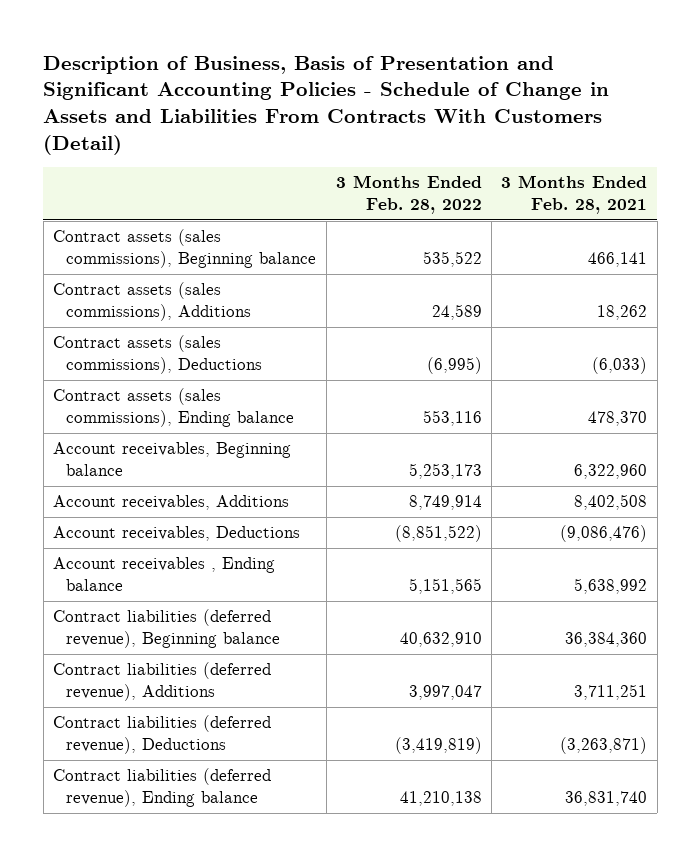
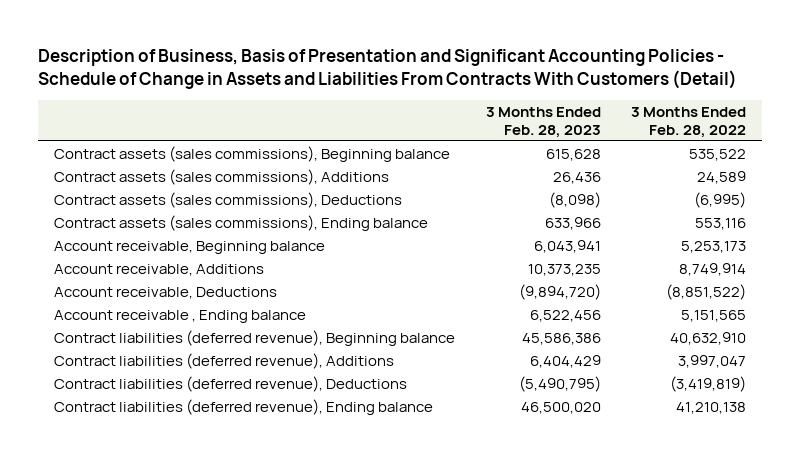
[501,174,648,214] 3 Months Ended Feb. 28, 2021 -> none
none -> [485,106,601,138] 3 Months Ended Feb. 28, 2023
[53,442,292,477] Account receivables, Beginning balance -> [53,240,325,254] Account receivable, Beginning balance
[53,495,290,511] Account receivables, Additions -> [53,263,264,276] Account receivable, Additions
[53,526,301,542] Account receivables, Deductions -> [53,286,277,299] Account receivable, Deductions
[53,557,276,592] Account receivables , Ending balance -> [53,309,306,323] Account receivable , Ending balance

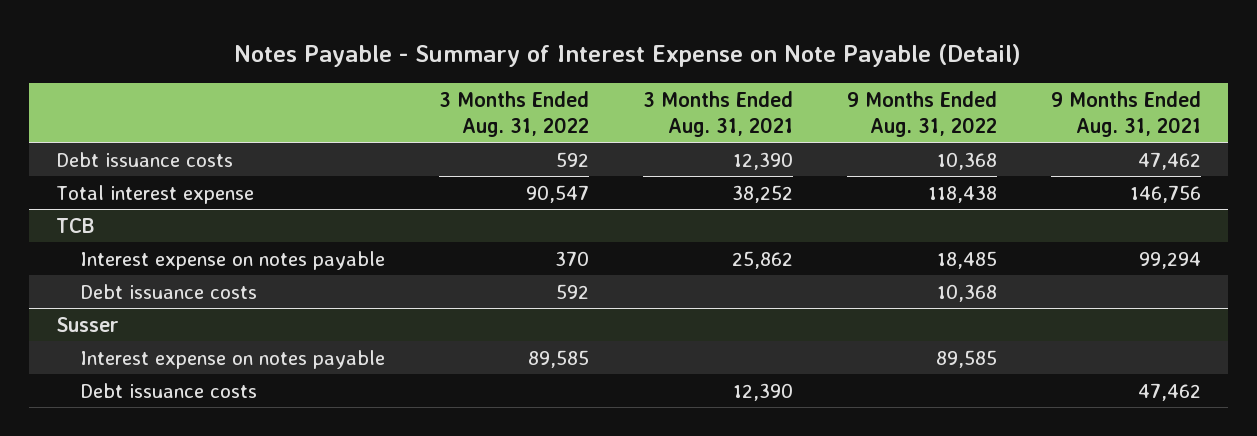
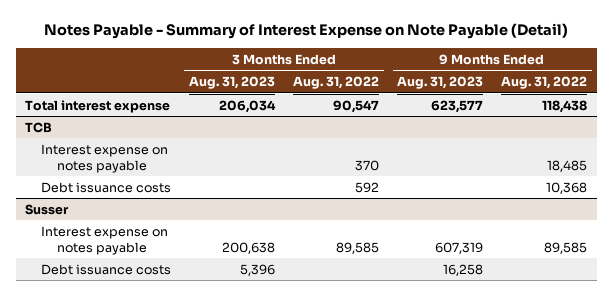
[642,91,793,137] 3 Months Ended Aug. 31, 2021 -> none
[1050,91,1201,137] 9 Months Ended Aug. 31, 2021 -> none
none -> [189,76,276,90] Aug. 31, 2023
none -> [397,76,484,90] Aug. 31, 2023
[56,151,234,167] Debt issuance costs -> none

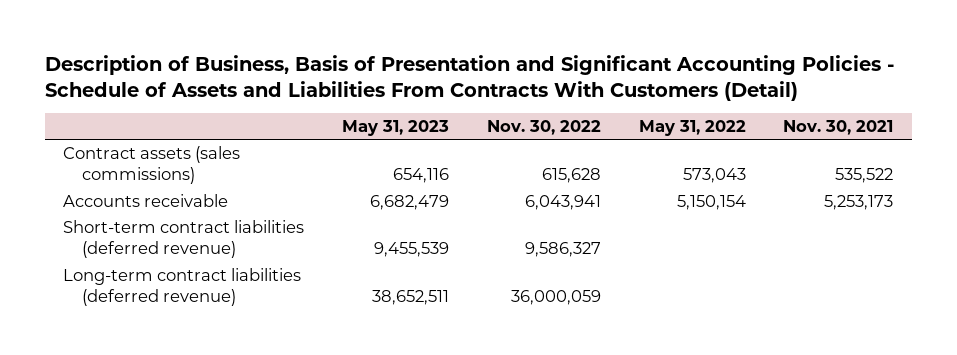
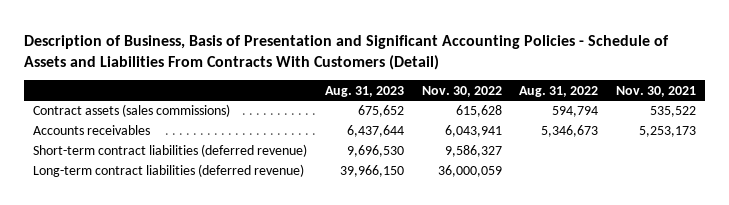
[342,120,450,137] May 31, 2023 -> none
[638,120,746,137] May 31, 2022 -> none
none -> [324,85,404,97] Aug. 31, 2023
none -> [519,85,599,97] Aug. 31, 2022
[63,193,229,207] Accounts receivable -> [33,125,151,136] Accounts receivables

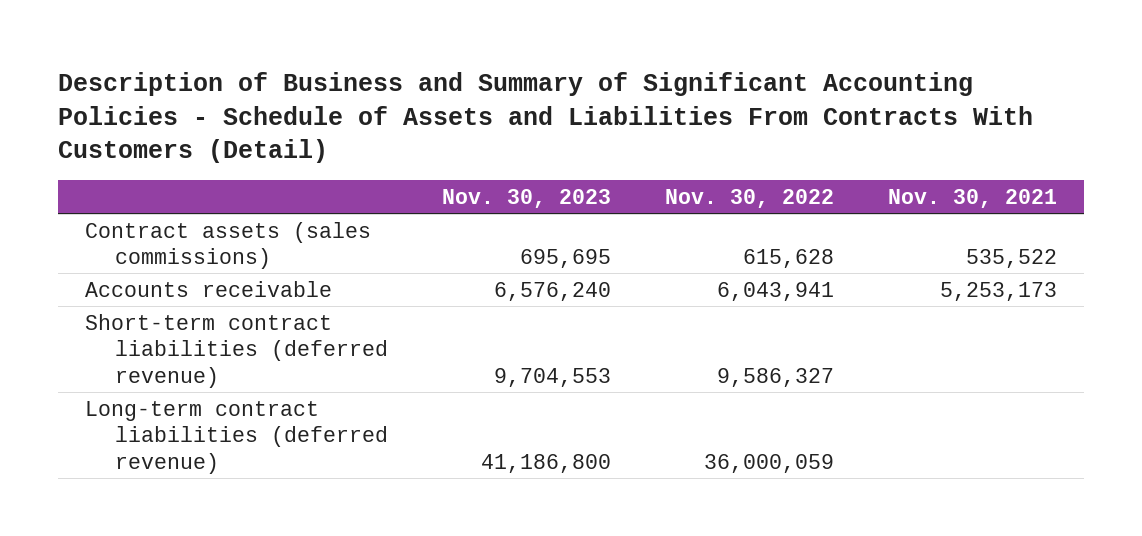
[24,34,670,70] Description of Business, Basis of Presentation and Significant Accounting Policies - Schedule of Assets and Liabilities From Contracts With Customers (Detail) -> [57,72,1033,164] Description of Business and Summary of Significant Accounting Policies - Schedule of Assets and Liabilities From Contracts With Customers (Detail)
[324,85,404,97] Aug. 31, 2023 -> none
[519,85,599,97] Aug. 31, 2022 -> none
none -> [442,188,612,208] Nov. 30, 2023
[33,125,151,136] Accounts receivables -> [84,280,332,297] Accounts receivable

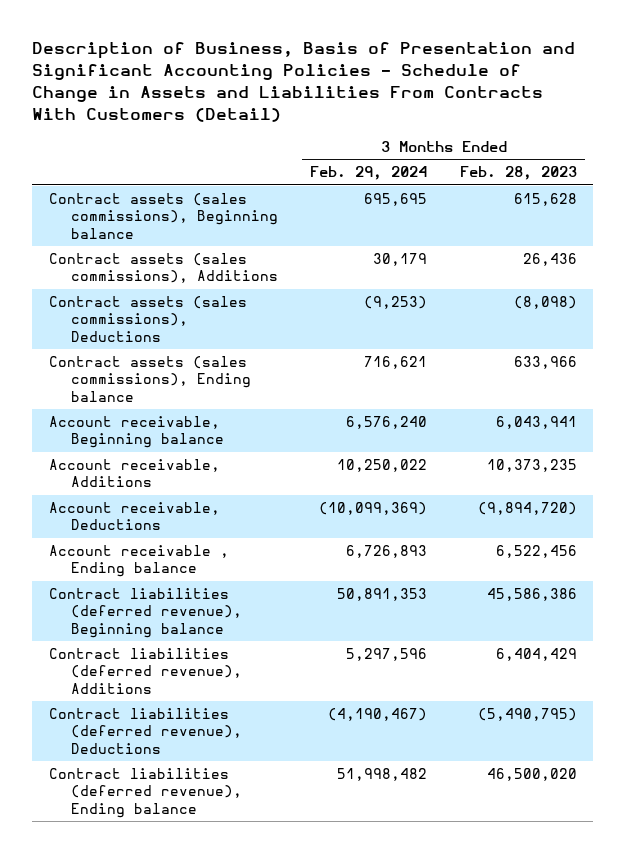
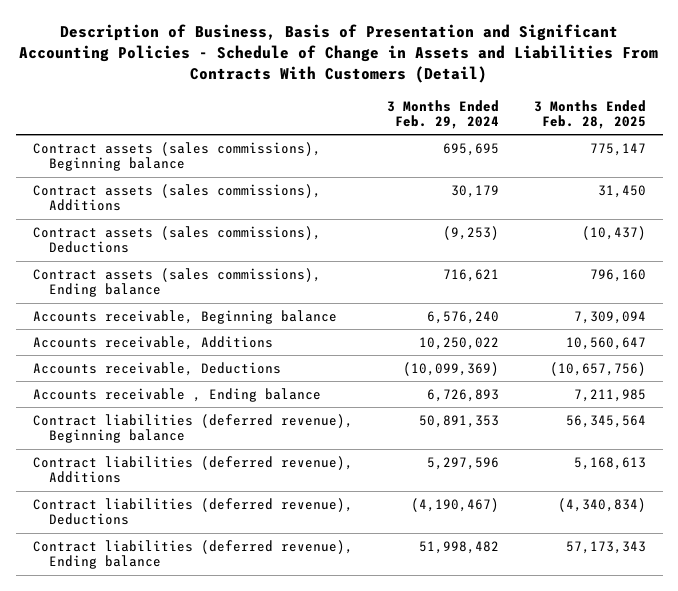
[459,166,577,181] Feb. 28, 2023 -> none
none -> [533,99,646,130] 3 Months Ended Feb. 28, 2025
[48,415,225,449] Account receivable, Beginning balance -> [32,309,337,324] Accounts receivable, Beginning balance
[48,458,220,488] Account receivable, Additions -> [32,335,273,350] Accounts receivable, Additions
[48,501,220,531] Account receivable, Deductions -> [32,361,281,376] Accounts receivable, Deductions
[48,544,229,578] Account receivable , Ending balance -> [32,387,321,402] Accounts receivable , Ending balance

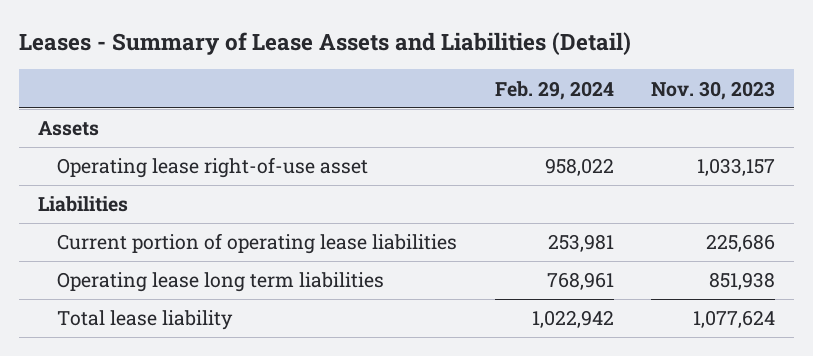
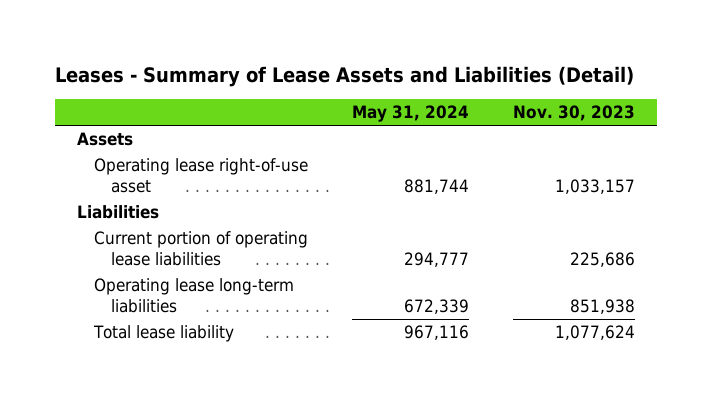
[494,80,614,100] Feb. 29, 2024 -> none
none -> [352,105,470,123] May 31, 2024
[56,272,384,293] Operating lease long term liabilities -> [94,278,295,314] Operating lease long-term liabilities

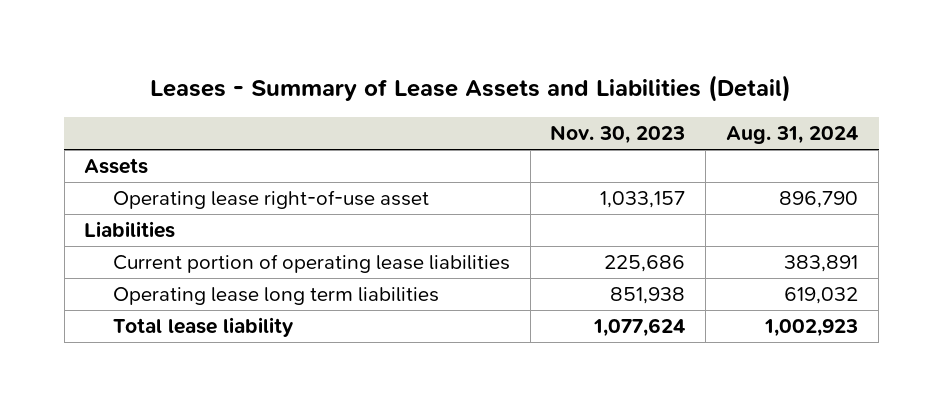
[352,105,470,123] May 31, 2024 -> none
none -> [726,126,859,145] Aug. 31, 2024
[94,278,295,314] Operating lease long-term liabilities -> [112,287,439,306] Operating lease long term liabilities

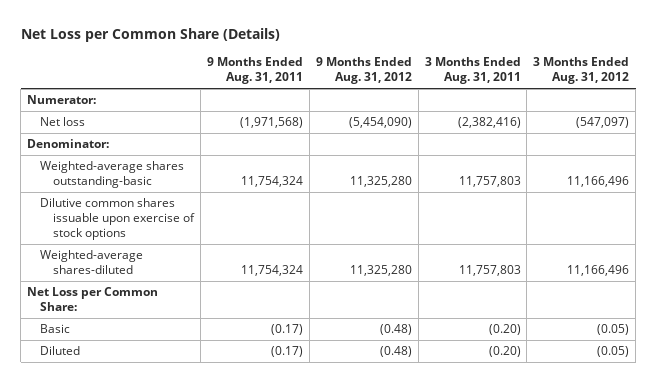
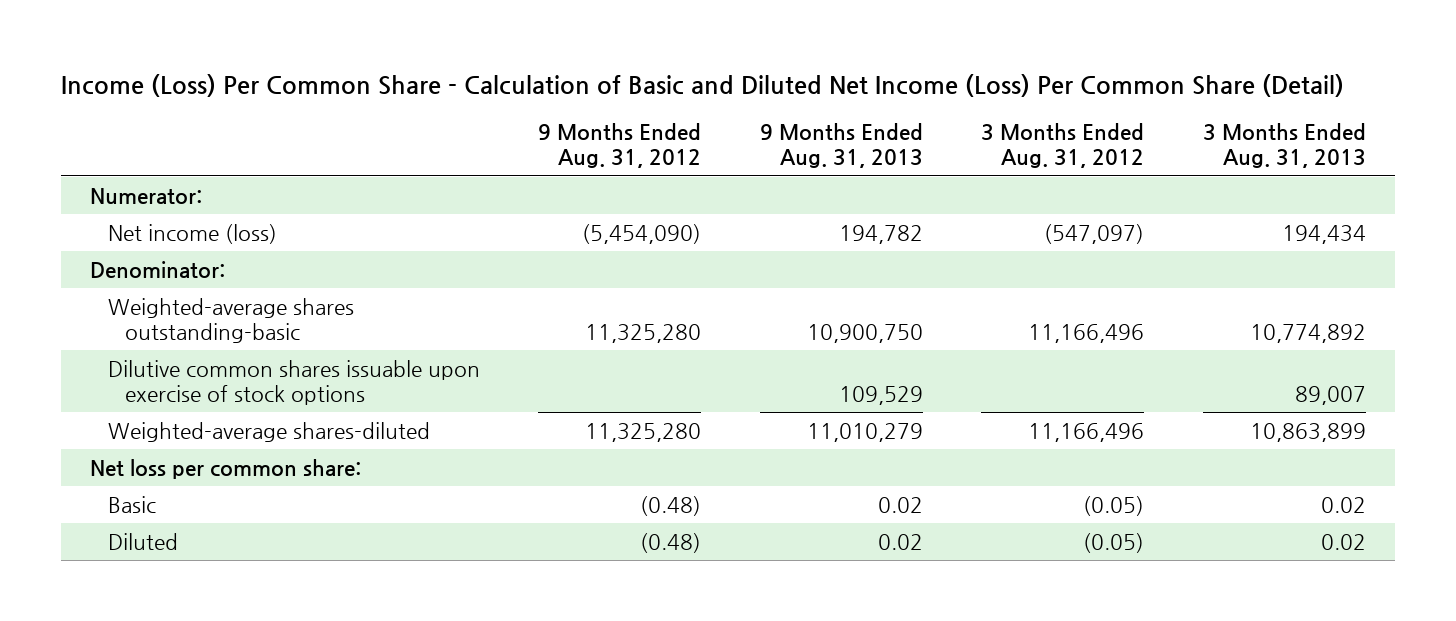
[20,28,280,43] Net Loss per Common Share (Details) -> [61,73,1345,97] Income (Loss) Per Common Share - Calculation of Basic and Diluted Net Income (Loss) Per Common Share (Detail)
[206,57,303,85] 9 Months Ended Aug. 31, 2011 -> none
[424,57,521,85] 3 Months Ended Aug. 31, 2011 -> none
none -> [759,123,923,169] 9 Months Ended Aug. 31, 2013
none -> [1202,123,1366,169] 3 Months Ended Aug. 31, 2013
[40,117,86,127] Net loss -> [107,223,277,244] Net income (loss)
[26,287,158,312] Net Loss per Common Share: -> [90,458,362,479] Net loss per common share:

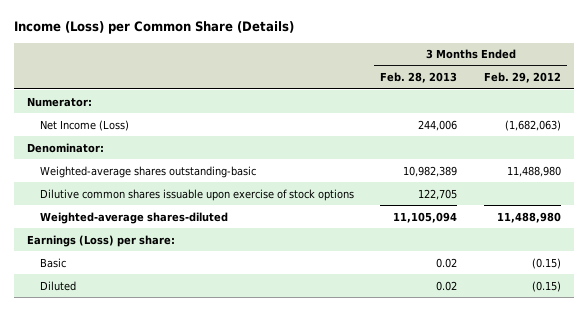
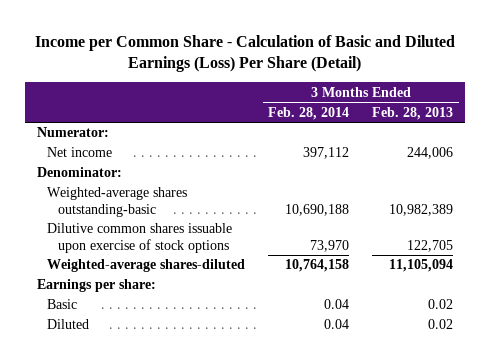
[14,21,295,35] Income (Loss) per Common Share (Details) -> [34,34,455,73] Income per Common Share - Calculation of Basic and Diluted Earnings (Loss) Per Share (Detail)
[483,72,561,84] Feb. 29, 2012 -> none
none -> [268,106,350,120] Feb. 28, 2014
[39,119,129,131] Net Income (Loss) -> [47,147,113,158] Net income
[27,234,176,247] Earnings (Loss) per share: -> [36,279,156,293] Earnings per share:

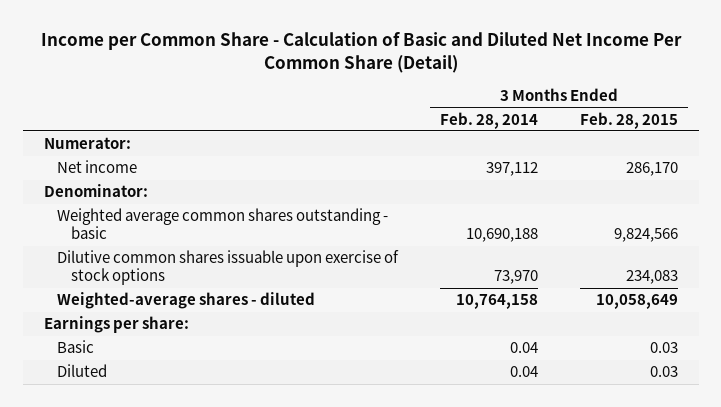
[34,34,455,73] Income per Common Share - Calculation of Basic and Diluted Earnings (Loss) Per Share (Detail) -> [40,31,682,73] Income per Common Share - Calculation of Basic and Diluted Net Income Per Common Share (Detail)
[372,106,454,120] Feb. 28, 2013 -> none
none -> [579,111,678,129] Feb. 28, 2015
[47,187,188,217] Weighted-average shares outstanding-basic -> [57,208,389,240] Weighted average common shares outstanding - basic
[47,259,246,273] Weighted-average shares-diluted -> [57,292,316,310] Weighted-average shares - diluted

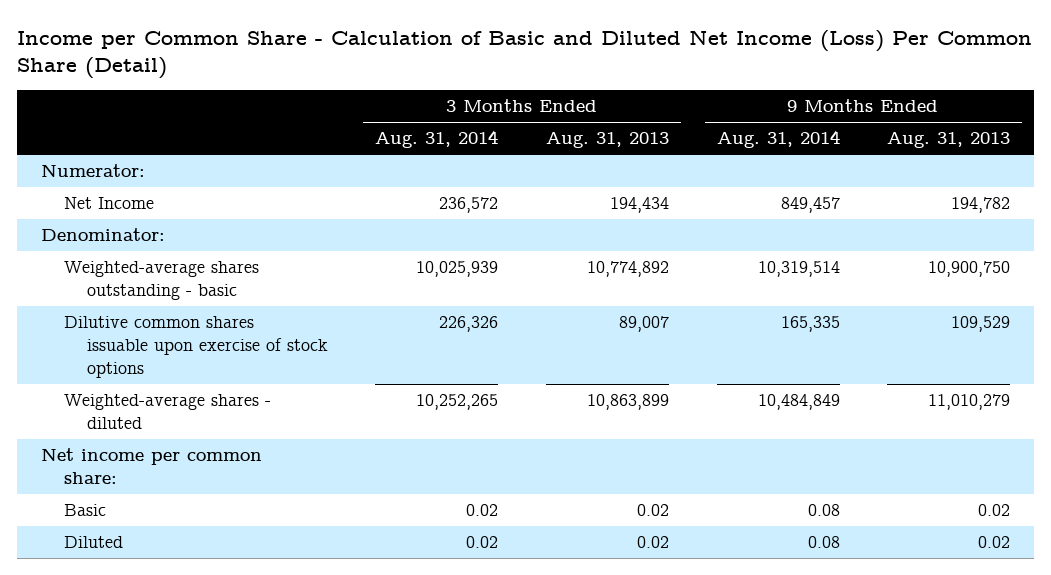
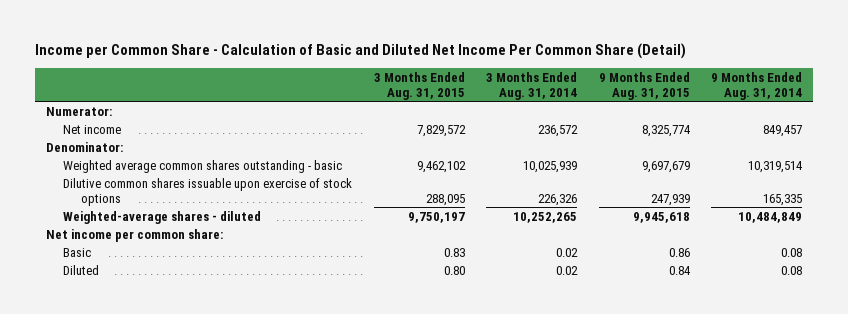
[17,29,1033,80] Income per Common Share - Calculation of Basic and Diluted Net Income (Loss) Per Common Share (Detail) -> [35,43,687,60] Income per Common Share - Calculation of Basic and Diluted Net Income Per Common Share (Detail)
[545,132,669,149] Aug. 31, 2013 -> none
[887,132,1011,149] Aug. 31, 2013 -> none
none -> [373,71,465,100] 3 Months Ended Aug. 31, 2015
none -> [598,71,690,100] 9 Months Ended Aug. 31, 2015
[63,197,154,210] Net Income -> [63,124,122,134] Net income
[63,261,259,301] Weighted-average shares outstanding - basic -> [63,159,343,173] Weighted average common shares outstanding - basic

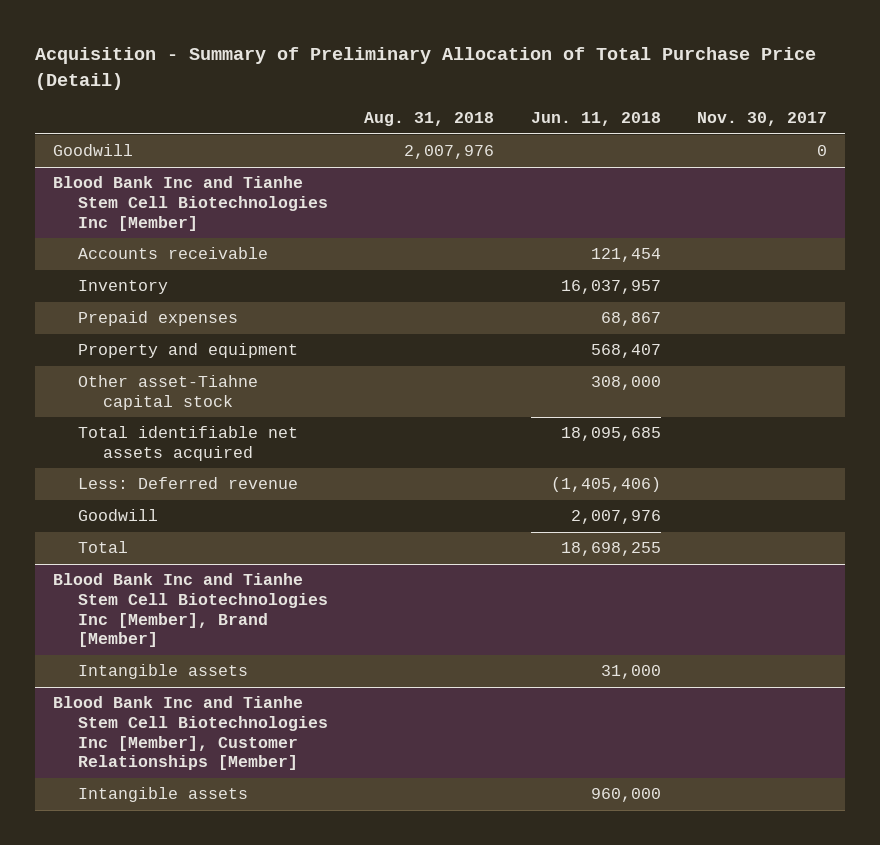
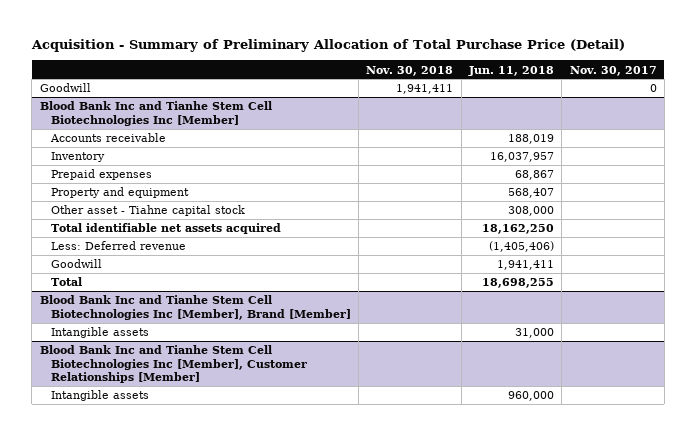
[364,112,495,127] Aug. 31, 2018 -> none
none -> [366,65,454,76] Nov. 30, 2018
[590,248,661,263] 121,454 -> [507,134,554,145] 188,019
[78,375,259,410] Other asset-Tiahne capital stock -> [50,205,245,217] Other asset - Tiahne capital stock
[560,427,661,442] 18,095,685 -> [481,224,554,235] 18,162,250
[570,510,661,525] 2,007,976 -> [496,260,554,271] 1,941,411

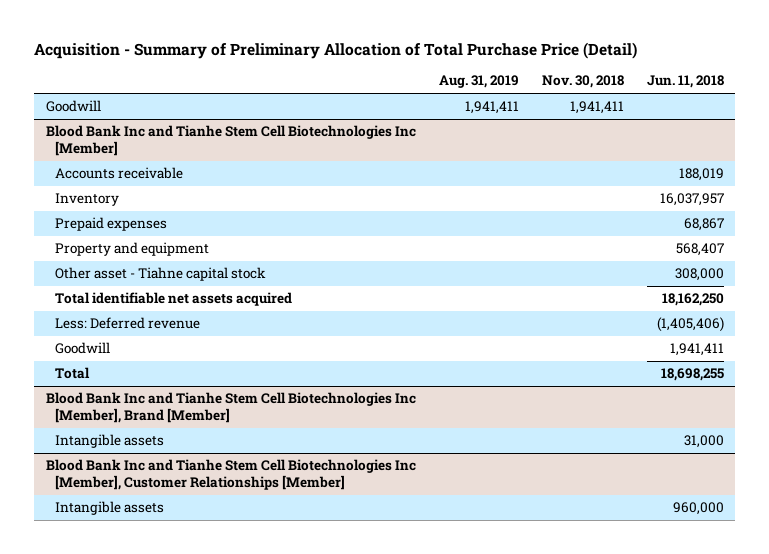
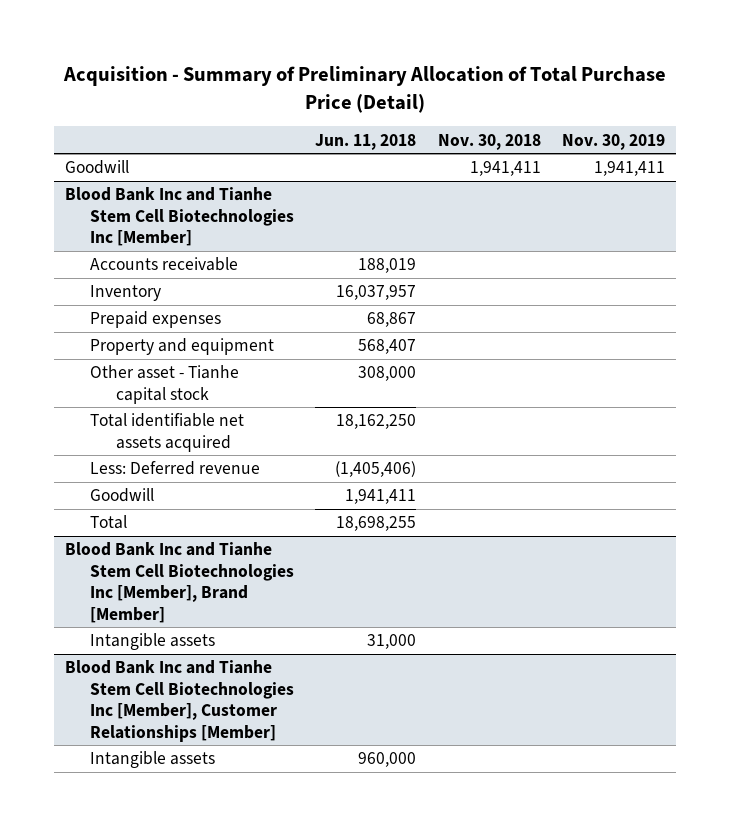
[438,75,519,89] Aug. 31, 2019 -> none
none -> [561,133,665,150] Nov. 30, 2019
[55,267,267,282] Other asset - Tiahne capital stock -> [90,365,240,404] Other asset - Tianhe capital stock

